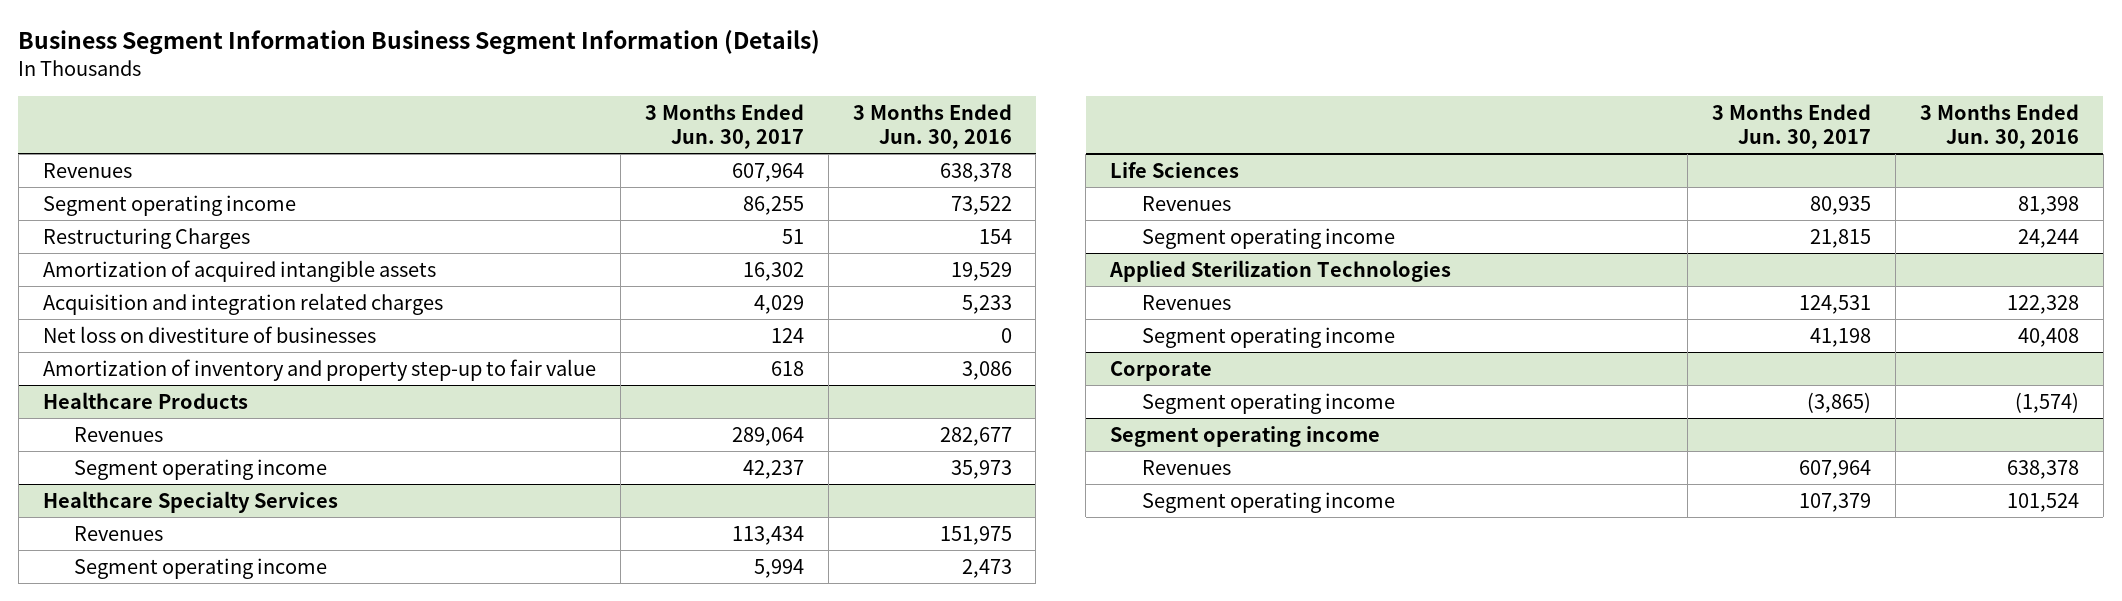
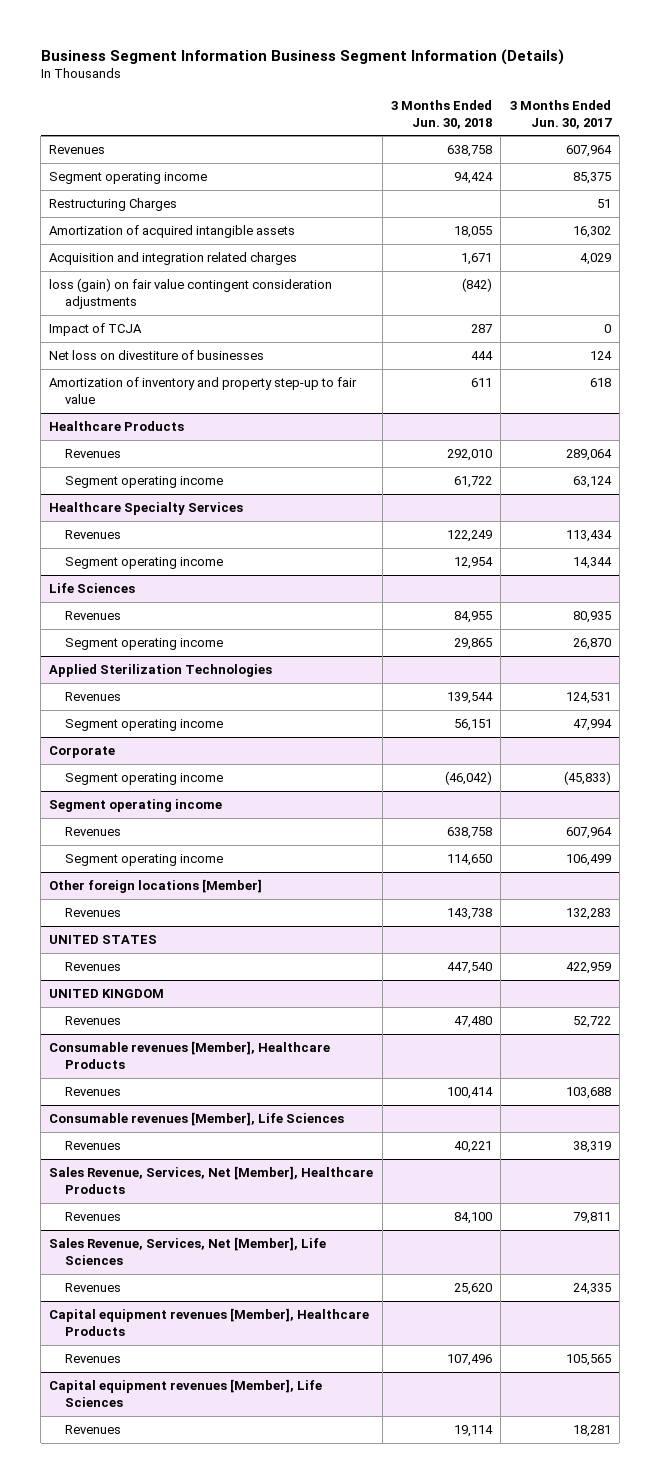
[852,103,1012,150] 3 Months Ended Jun. 30, 2016 -> none
none -> [391,99,493,129] 3 Months Ended Jun. 30, 2018
[742,195,804,215] 86,255 -> [572,172,611,185] 85,375
none -> [49,278,333,309] loss (gain) on fair value contingent consideration adjustments
none -> [49,323,143,337] Impact of TCJA
[742,459,804,479] 42,237 -> [572,476,612,489] 63,124
[753,558,804,578] 5,994 -> [572,557,612,570] 14,344
[1810,228,1872,248] 21,815 -> [572,638,611,651] 26,870
[1810,327,1872,347] 41,198 -> [572,719,612,732] 47,994
[1807,391,1872,413] (3,865) -> [563,771,611,786] (45,833)
[1799,492,1872,512] 107,379 -> [565,854,611,867] 106,499
none -> [49,879,263,894] Other foreign locations [Member]
none -> [64,908,121,918] Revenues
none -> [49,935,158,945] UNITED STATES
none -> [64,962,121,972] Revenues
none -> [49,989,165,999] UNITED KINGDOM
none -> [64,1016,121,1026] Revenues
none -> [49,1041,331,1069] Consumable revenues [Member], Healthcare Products
none -> [64,1087,121,1097] Revenues
none -> [49,1112,345,1127] Consumable revenues [Member], Life Sciences
none -> [64,1141,121,1151] Revenues
none -> [49,1166,374,1194] Sales Revenue, Services, Net [Member], Healthcare Products
none -> [64,1212,121,1222] Revenues
none -> [49,1237,327,1265] Sales Revenue, Services, Net [Member], Life Sciences
none -> [64,1283,121,1293] Revenues
none -> [49,1308,370,1336] Capital equipment revenues [Member], Healthcare Products
none -> [64,1354,121,1364] Revenues
none -> [49,1379,323,1407] Capital equipment revenues [Member], Life Sciences
none -> [64,1425,121,1435] Revenues

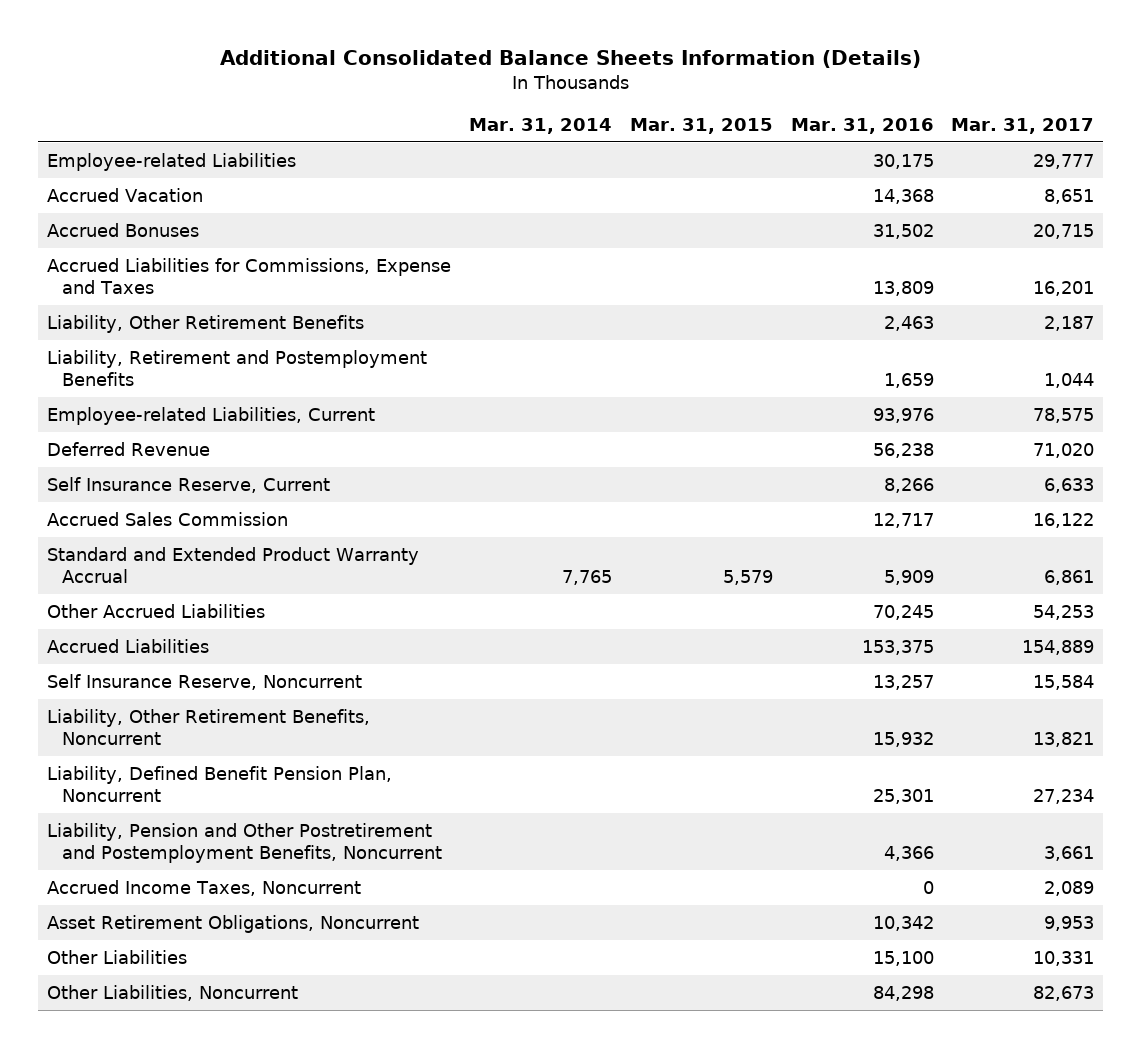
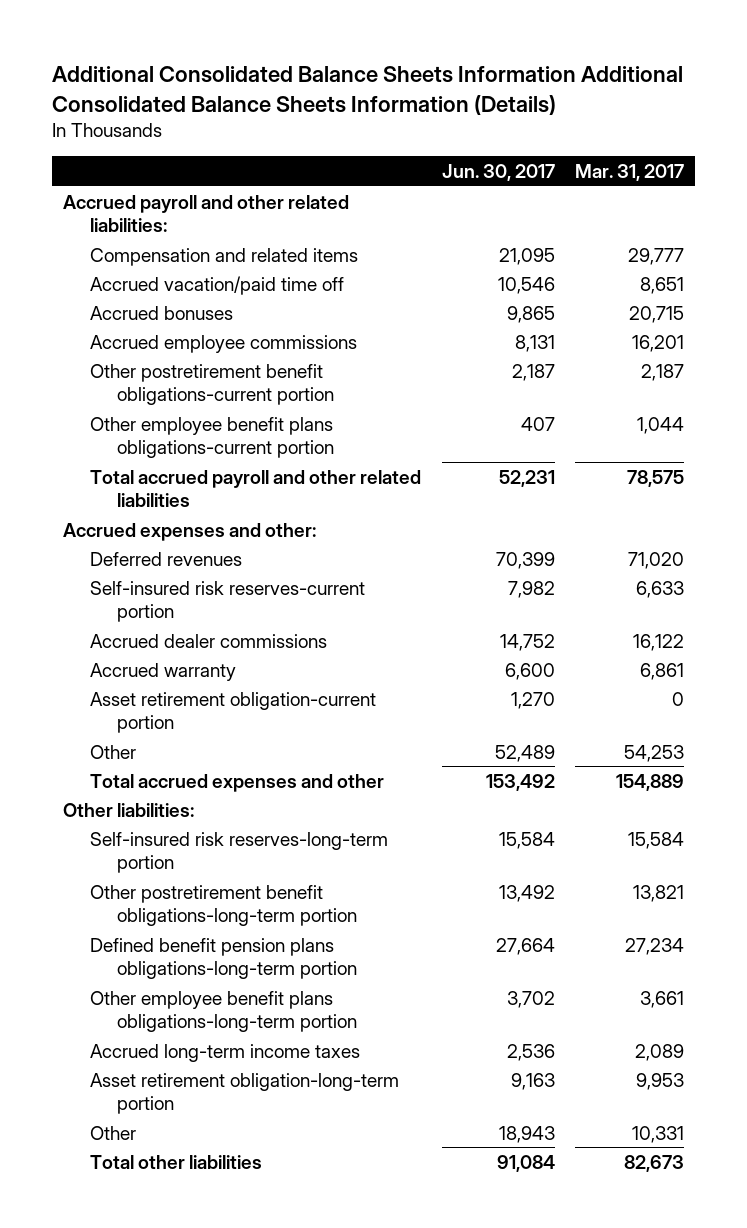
[219,50,921,69] Additional Consolidated Balance Sheets Information (Details) -> [52,65,684,115] Additional Consolidated Balance Sheets Information Additional Consolidated Balance Sheets Information (Details)
[468,117,612,134] Mar. 31, 2014 -> none
[629,117,773,134] Mar. 31, 2015 -> none
[790,117,934,134] Mar. 31, 2016 -> none
none -> [441,164,555,182] Jun. 30, 2017
none -> [62,194,349,232] Accrued payroll and other related liabilities:
[47,153,297,172] Employee-related Liabilities -> [89,247,358,266] Compensation and related items
[47,188,204,203] Accrued Vacation -> [89,275,344,295] Accrued vacation/paid time off
[47,223,200,238] Accrued Bonuses -> [89,305,233,320] Accrued bonuses
[47,258,452,295] Accrued Liabilities for Commissions, Expense and Taxes -> [89,334,357,353] Accrued employee commissions
[47,315,365,334] Liability, Other Retirement Benefits -> [89,363,335,405] Other postretirement benefit obligations-current portion
[47,350,428,387] Liability, Retirement and Postemployment Benefits -> [89,416,335,458] Other employee benefit plans obligations-current portion
[47,407,376,426] Employee-related Liabilities, Current -> [89,469,421,507] Total accrued payroll and other related liabilities
none -> [62,522,316,541] Accrued expenses and other:
[47,442,211,457] Deferred Revenue -> [89,551,242,566] Deferred revenues
[47,477,331,494] Self Insurance Reserve, Current -> [89,580,365,622] Self-insured risk reserves-current portion
[47,512,289,527] Accrued Sales Commission -> [89,633,327,648] Accrued dealer commissions
[47,547,420,584] Standard and Extended Product Warranty Accrual -> [89,662,236,681] Accrued warranty
none -> [89,691,376,733] Asset retirement obligation-current portion
[47,604,266,619] Other Accrued Liabilities -> [89,744,136,759] Other
[47,639,210,654] Accrued Liabilities -> [89,773,384,792] Total accrued expenses and other
none -> [62,802,194,817] Other liabilities:
[47,674,363,691] Self Insurance Reserve, Noncurrent -> [89,831,388,873] Self-insured risk reserves-long-term portion
[47,709,371,746] Liability, Other Retirement Benefits, Noncurrent -> [89,884,358,926] Other postretirement benefit obligations-long-term portion
[47,766,393,803] Liability, Defined Benefit Pension Plan, Noncurrent -> [89,937,358,979] Defined benefit pension plans obligations-long-term portion
[47,823,443,864] Liability, Pension and Other Postretirement and Postemployment Benefits, Noncurrent -> [89,990,358,1032] Other employee benefit plans obligations-long-term portion
[47,880,362,897] Accrued Income Taxes, Noncurrent -> [89,1043,360,1062] Accrued long-term income taxes
[47,915,420,934] Asset Retirement Obligations, Noncurrent -> [89,1072,399,1114] Asset retirement obligation-long-term portion
[47,950,188,965] Other Liabilities -> [89,1125,136,1140] Other
[47,985,299,1002] Other Liabilities, Noncurrent -> [89,1154,262,1169] Total other liabilities

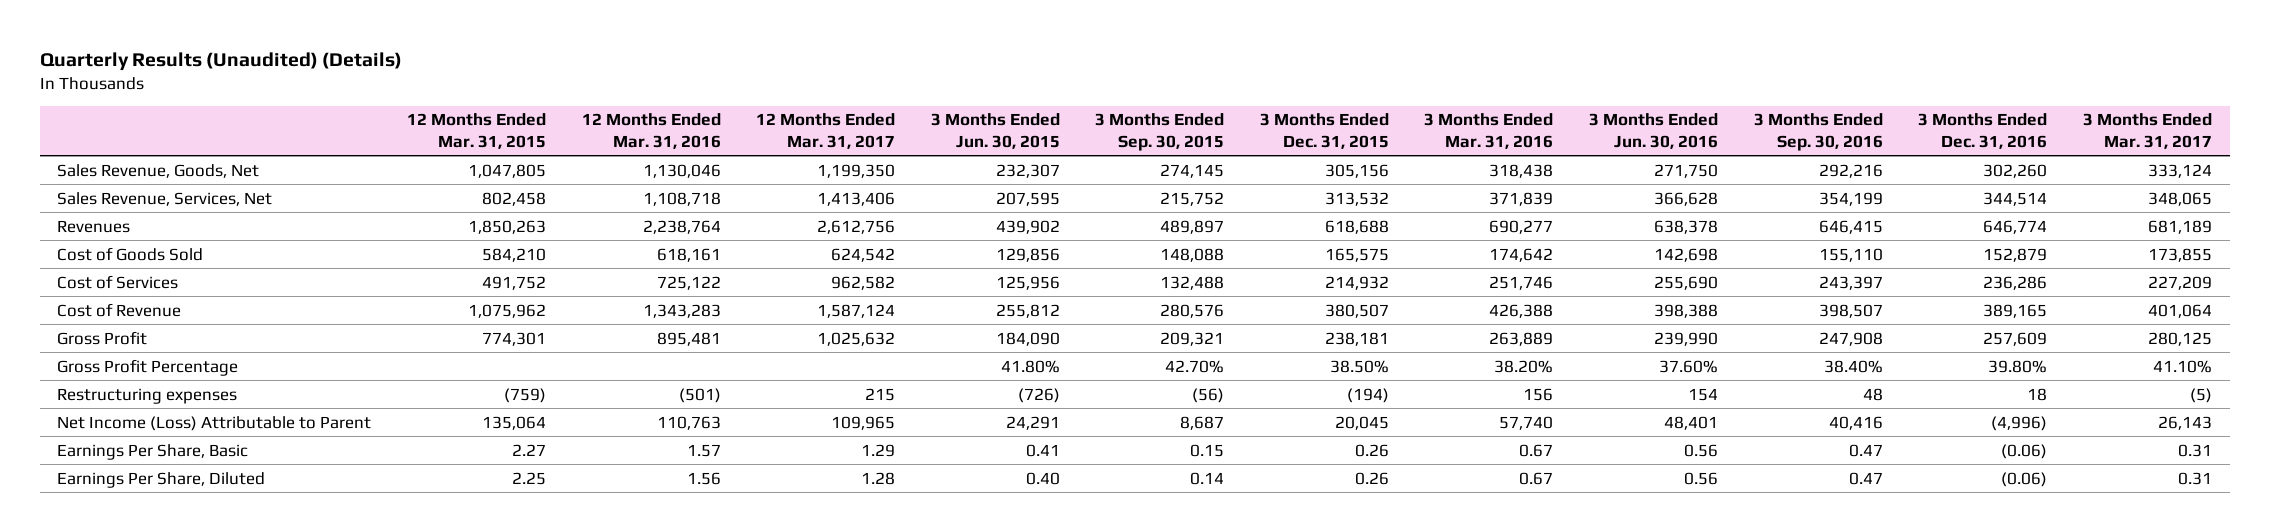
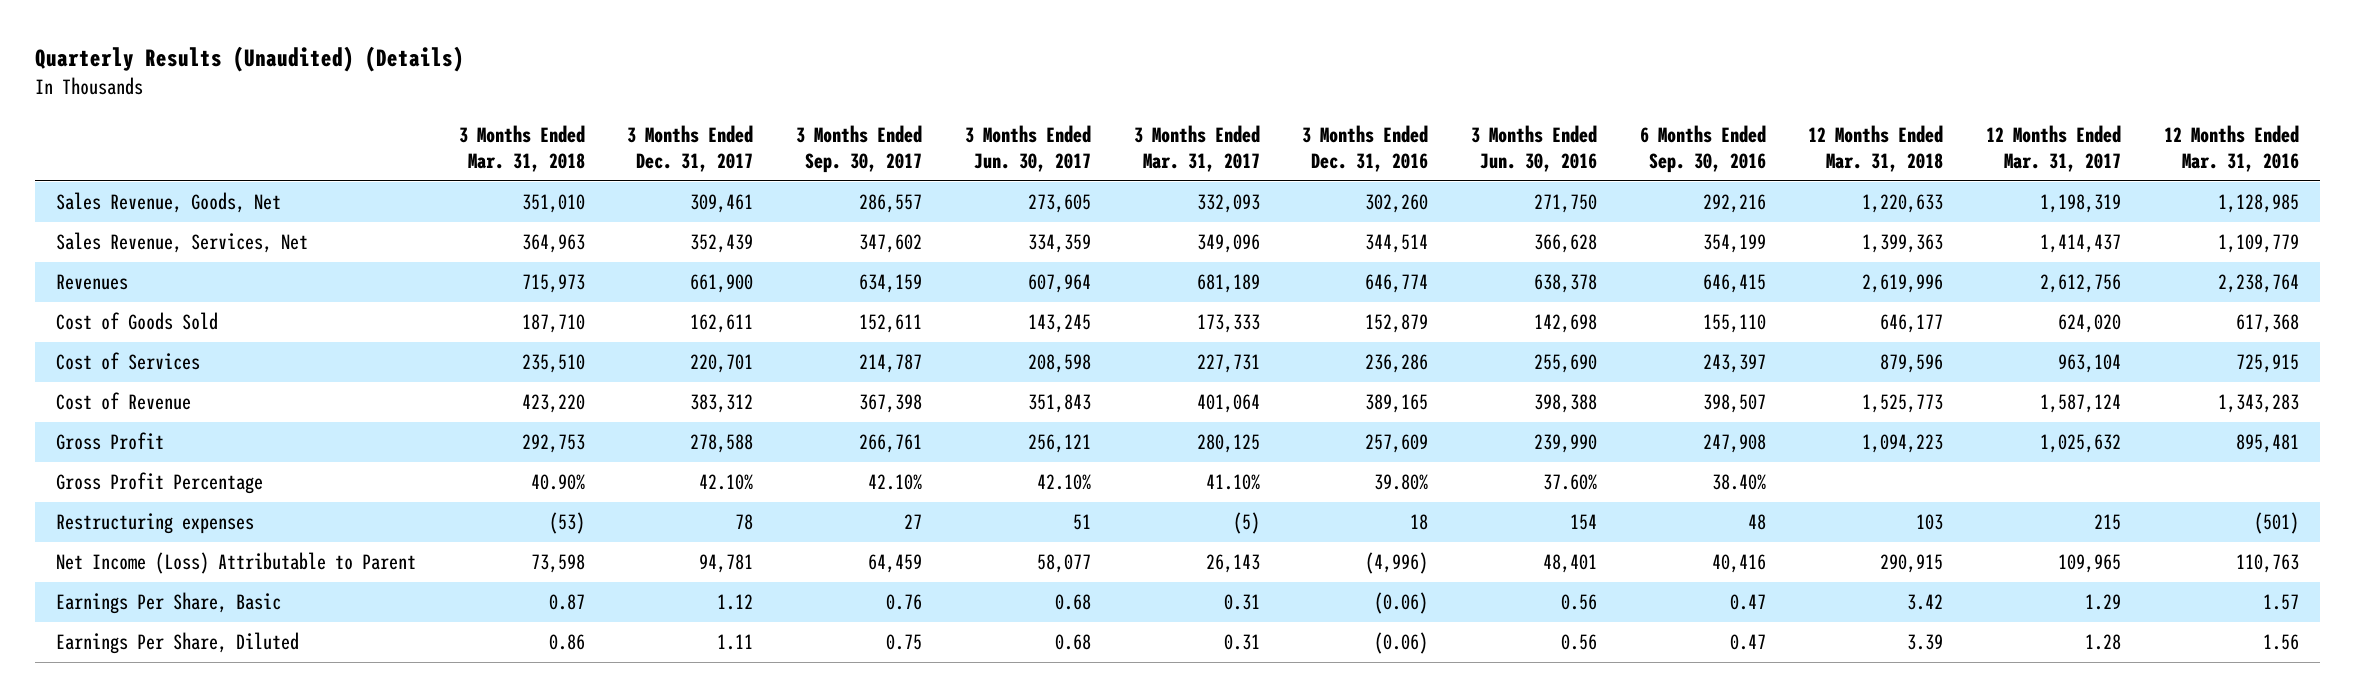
[406,113,546,149] 12 Months Ended Mar. 31, 2015 -> none
[930,113,1060,149] 3 Months Ended Jun. 30, 2015 -> none
[1095,113,1225,151] 3 Months Ended Sep. 30, 2015 -> none
[1259,113,1389,149] 3 Months Ended Dec. 31, 2015 -> none
[1424,113,1554,149] 3 Months Ended Mar. 31, 2016 -> none
[1753,113,1883,151] 3 Months Ended Sep. 30, 2016 -> none
none -> [458,124,585,172] 3 Months Ended Mar. 31, 2018
none -> [627,124,754,172] 3 Months Ended Dec. 31, 2017
none -> [796,124,923,173] 3 Months Ended Sep. 30, 2017
none -> [964,124,1091,172] 3 Months Ended Jun. 30, 2017
none -> [1639,124,1766,173] 6 Months Ended Sep. 30, 2016
none -> [1808,124,1944,172] 12 Months Ended Mar. 31, 2018
[642,163,721,178] 1,130,046 -> [2217,194,2299,214] 1,128,985
[817,163,896,178] 1,199,350 -> [2040,194,2122,214] 1,198,319
[2147,163,2212,178] 333,124 -> [1196,194,1260,214] 332,093
[642,191,721,206] 1,108,718 -> [2217,234,2299,254] 1,109,779
[817,191,896,206] 1,413,406 -> [2040,234,2122,254] 1,414,437
[2147,191,2212,206] 348,065 -> [1196,234,1260,254] 349,096
[656,247,721,262] 618,161 -> [2235,314,2299,334] 617,368
[831,247,896,262] 624,542 -> [2058,314,2122,334] 624,020
[2147,247,2212,262] 173,855 -> [1196,314,1260,334] 173,333
[656,275,721,290] 725,122 -> [2235,354,2299,374] 725,915
[831,275,896,290] 962,582 -> [2058,354,2122,374] 963,104
[2147,275,2212,290] 227,209 -> [1196,354,1260,374] 227,731

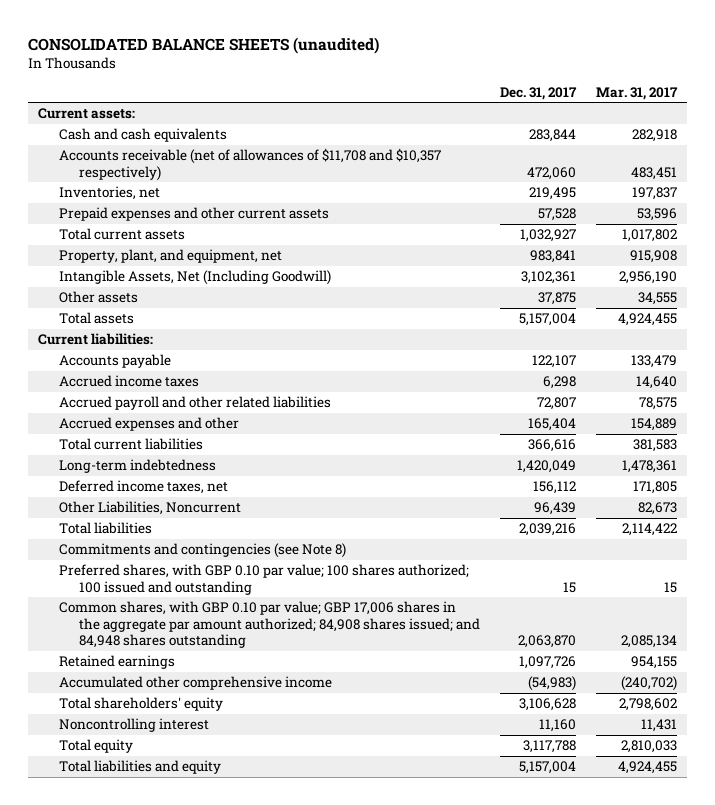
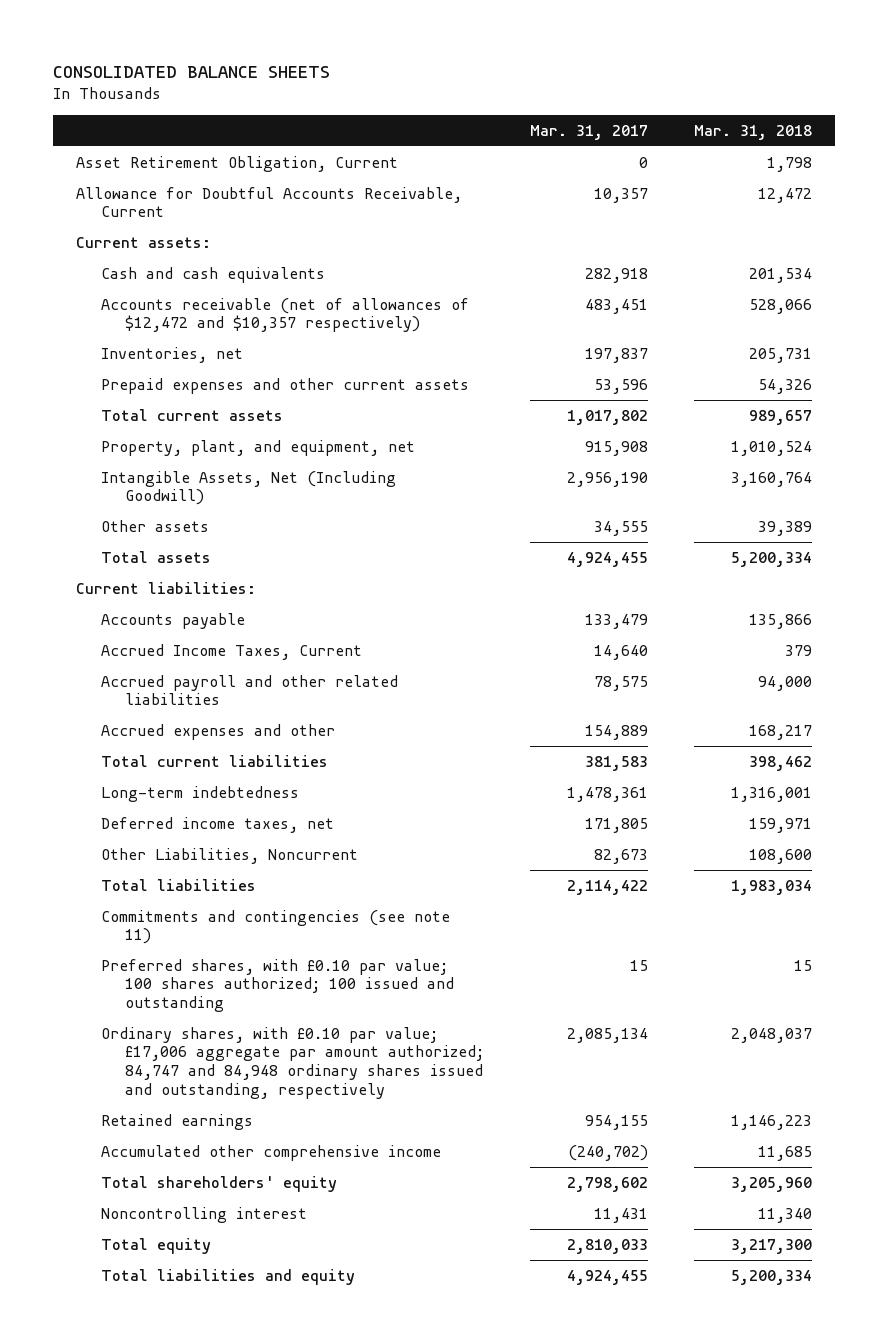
[28,36,380,54] CONSOLIDATED BALANCE SHEETS (unaudited) -> [53,65,331,78] CONSOLIDATED BALANCE SHEETS
[500,86,578,100] Dec. 31, 2017 -> none
none -> [693,124,812,140] Mar. 31, 2018
none -> [76,155,399,172] Asset Retirement Obligation, Current
none -> [76,186,463,218] Allowance for Doubtful Accounts Receivable, Current
[58,148,441,181] Accounts receivable (net of allowances of $11,708 and $10,357 respectively) -> [100,297,469,333] Accounts receivable (net of allowances of $12,472 and $10,357 respectively)
[58,375,199,388] Accrued income taxes -> [100,643,362,660] Accrued Income Taxes, Current
[58,543,346,559] Commitments and contingencies (see Note 8) -> [100,909,450,945] Commitments and contingencies (see note 11)
[58,564,469,595] Preferred shares, with GBP 0.10 par value; 100 shares authorized; 100 issued and outstanding -> [100,958,455,1013] Preferred shares, with £0.10 par value; 100 shares authorized; 100 issued and outstanding
[58,601,481,649] Common shares, with GBP 0.10 par value; GBP 17,006 shares in the aggregate par amount authorized; 84,908 shares issued; and 84,948 shares outstanding -> [100,1026,485,1099] Ordinary shares, with £0.10 par value; £17,006 aggregate par amount authorized; 84,747 and 84,948 ordinary shares issued and outstanding, respectively

